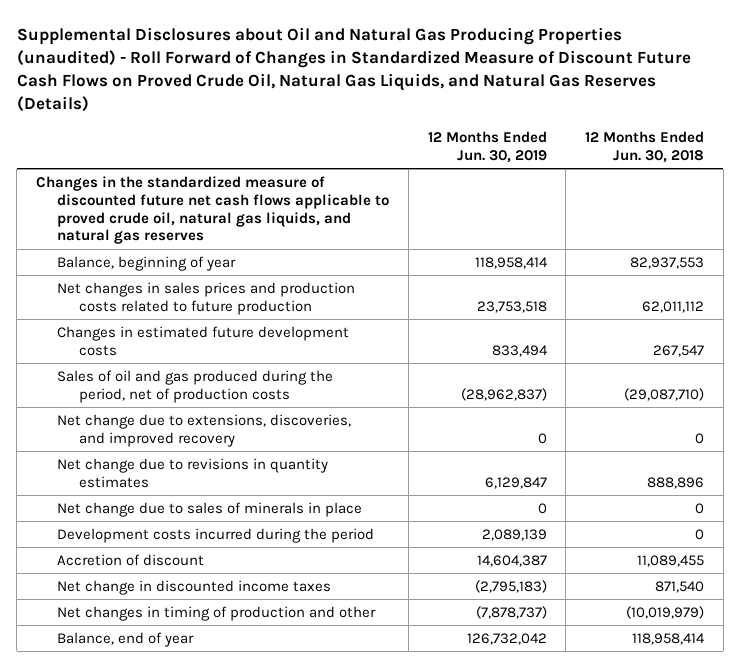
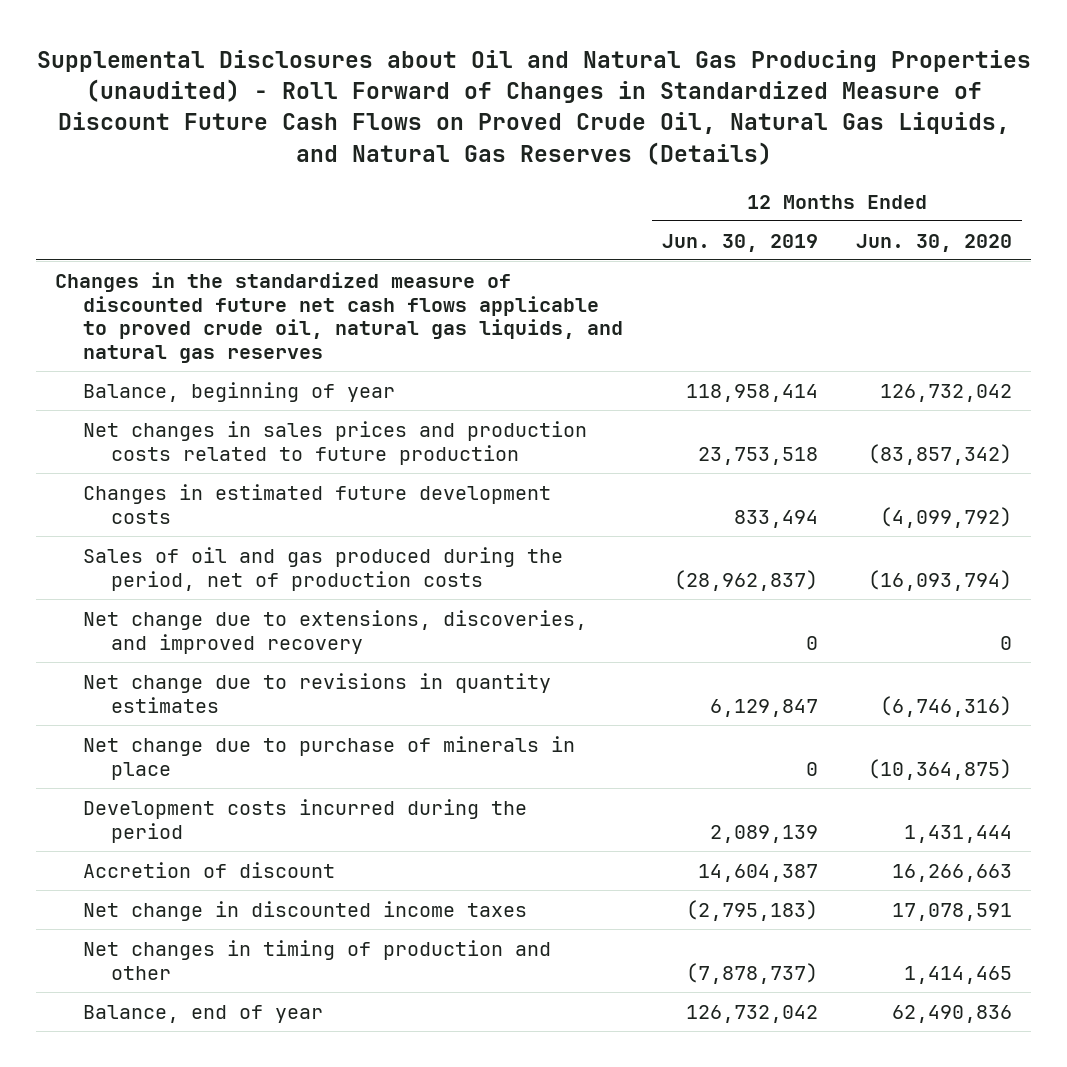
[585,130,705,163] 12 Months Ended Jun. 30, 2018 -> none
none -> [855,233,1012,252] Jun. 30, 2020
[57,501,363,517] Net change due to sales of minerals in place -> [83,735,576,780] Net change due to purchase of minerals in place

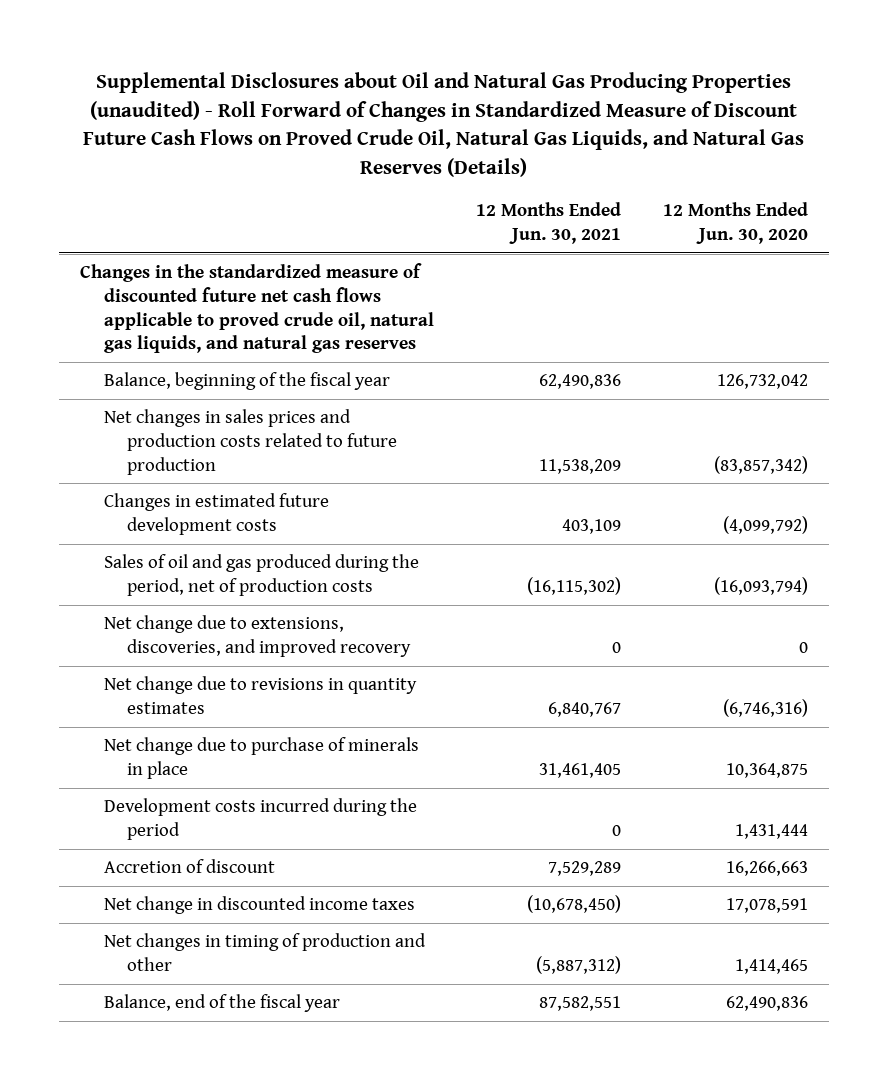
[661,233,818,252] Jun. 30, 2019 -> none
none -> [475,202,621,245] 12 Months Ended Jun. 30, 2021
[83,381,396,402] Balance, beginning of year -> [103,372,390,391] Balance, beginning of the fiscal year
[867,758,1012,780] (10,364,875) -> [725,762,808,778] 10,364,875
[83,1004,324,1023] Balance, end of year -> [103,994,340,1013] Balance, end of the fiscal year

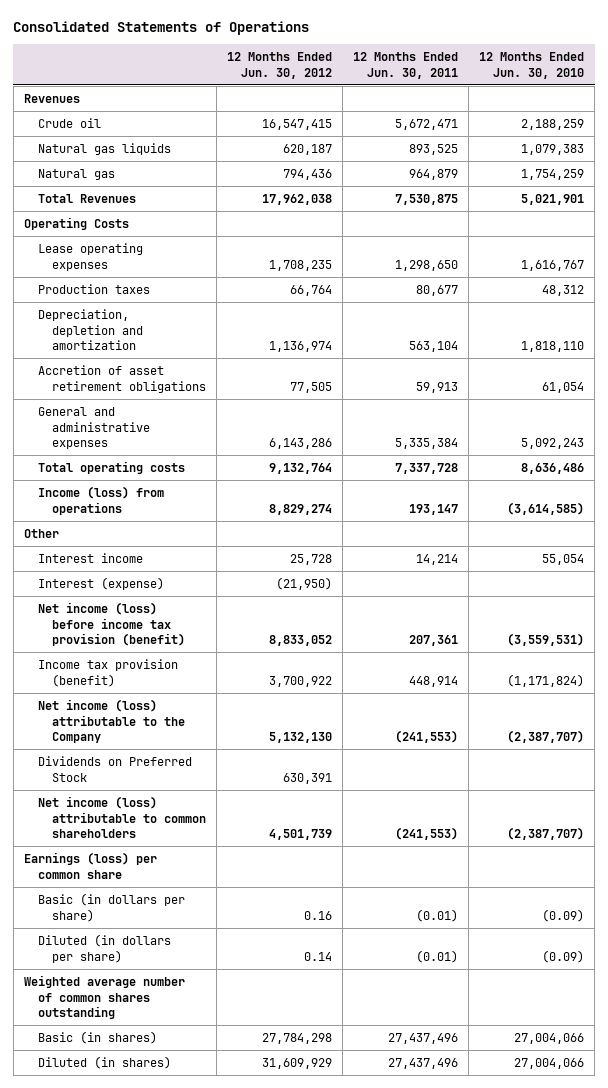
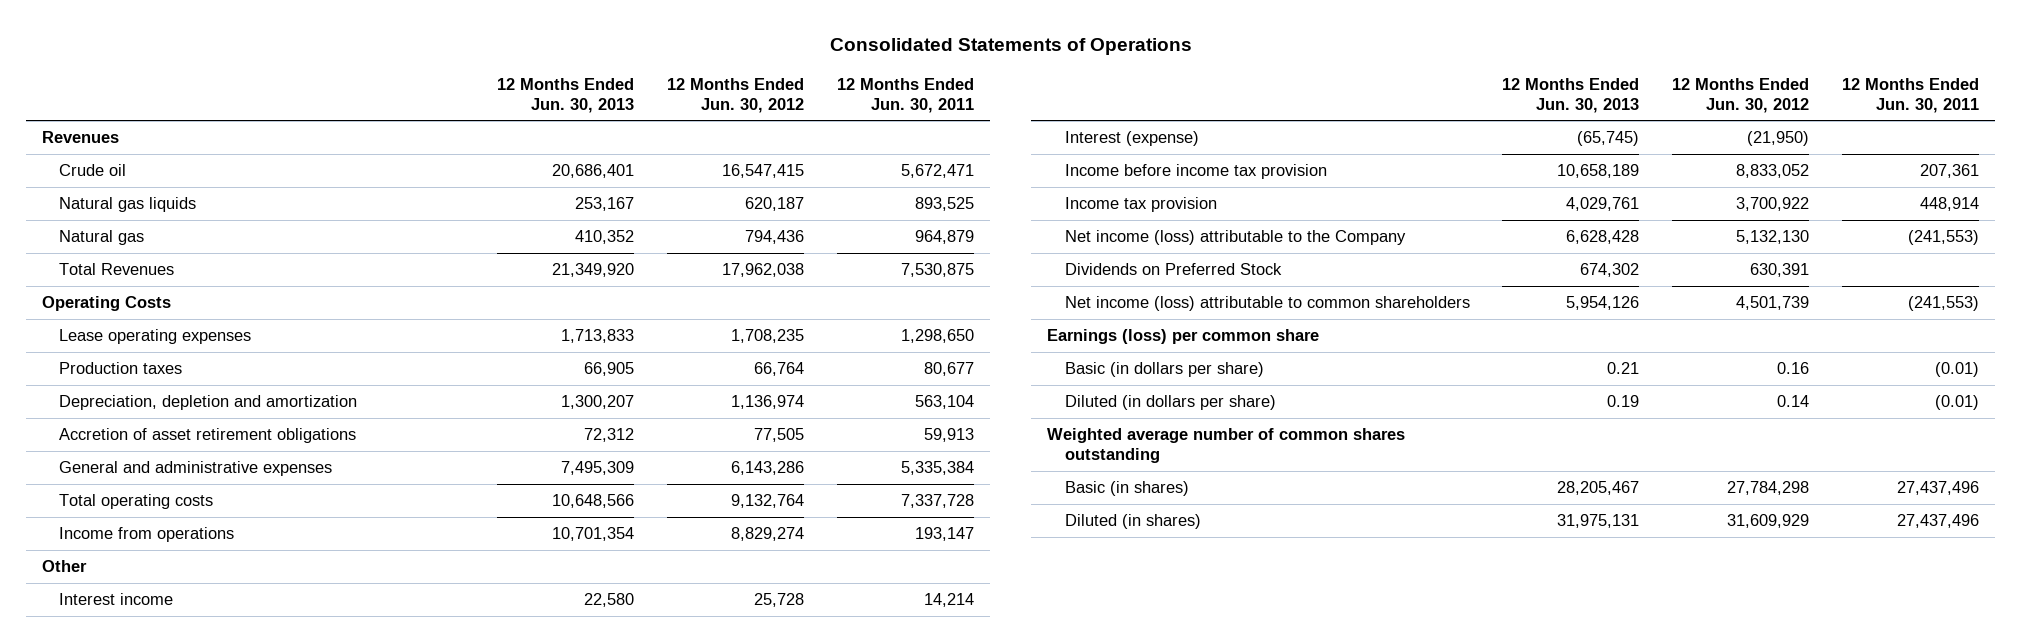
[479,52,585,79] 12 Months Ended Jun. 30, 2010 -> none
none -> [497,77,635,113] 12 Months Ended Jun. 30, 2013
[37,485,164,515] Income (loss) from operations -> [59,527,235,543] Income from operations
[37,601,185,647] Net income (loss) before income tax provision (benefit) -> [1064,164,1327,180] Income before income tax provision
[37,658,178,687] Income tax provision (benefit) -> [1064,197,1217,213] Income tax provision

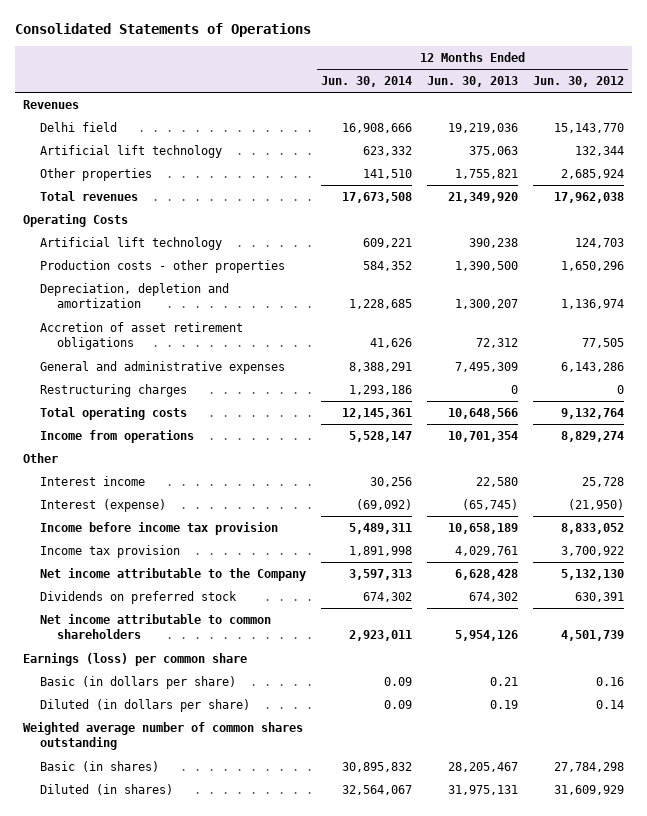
[836,77,974,113] 12 Months Ended Jun. 30, 2011 -> none
none -> [320,76,412,88] Jun. 30, 2014
[59,164,127,177] Crude oil -> none
[59,197,197,213] Natural gas liquids -> none
[59,230,145,246] Natural gas -> none
none -> [39,121,117,132] Delhi field
none -> [39,144,222,158] Artificial lift technology
none -> [39,167,152,181] Other properties
[59,263,175,276] Total Revenues -> [39,190,138,201] Total revenues
[59,329,252,345] Lease operating expenses -> none
[59,362,183,375] Production taxes -> none
none -> [39,236,222,250] Artificial lift technology
none -> [39,259,285,273] Production costs - other properties
none -> [39,383,187,397] Restructuring charges
[1064,230,1406,246] Net income (loss) attributable to the Company -> [39,567,306,581] Net income attributable to the Company
[1064,263,1282,276] Dividends on Preferred Stock -> [39,590,237,604] Dividends on preferred stock
[1064,296,1470,312] Net income (loss) attributable to common shareholders -> [39,613,271,640] Net income attributable to common shareholders

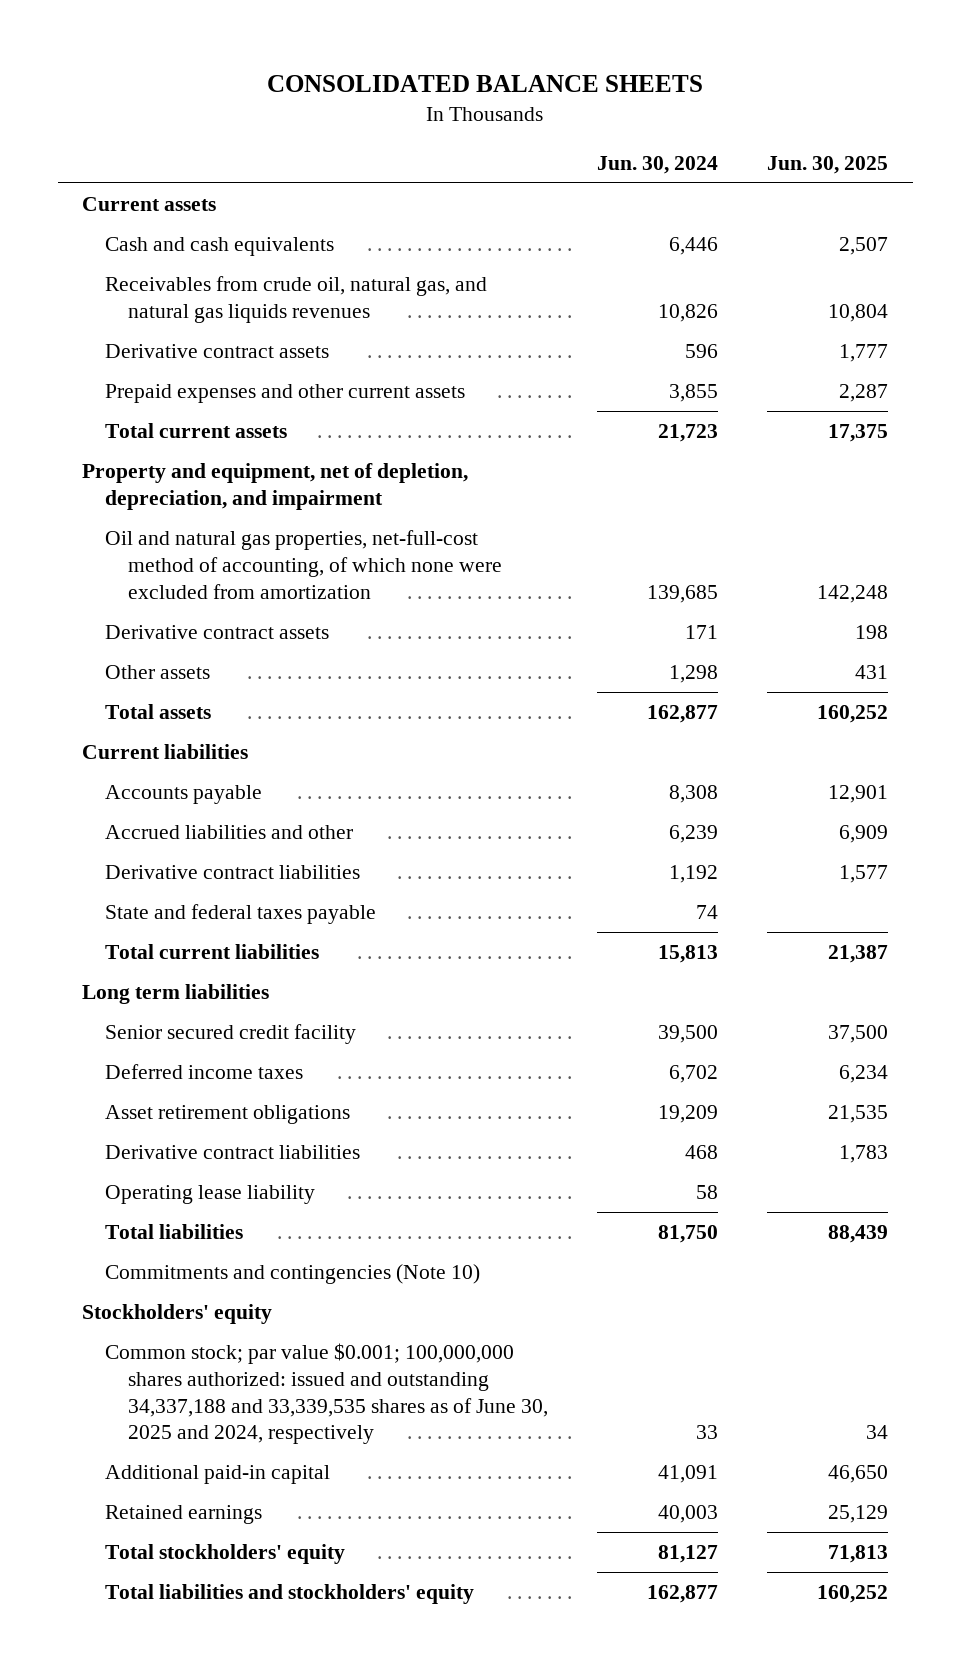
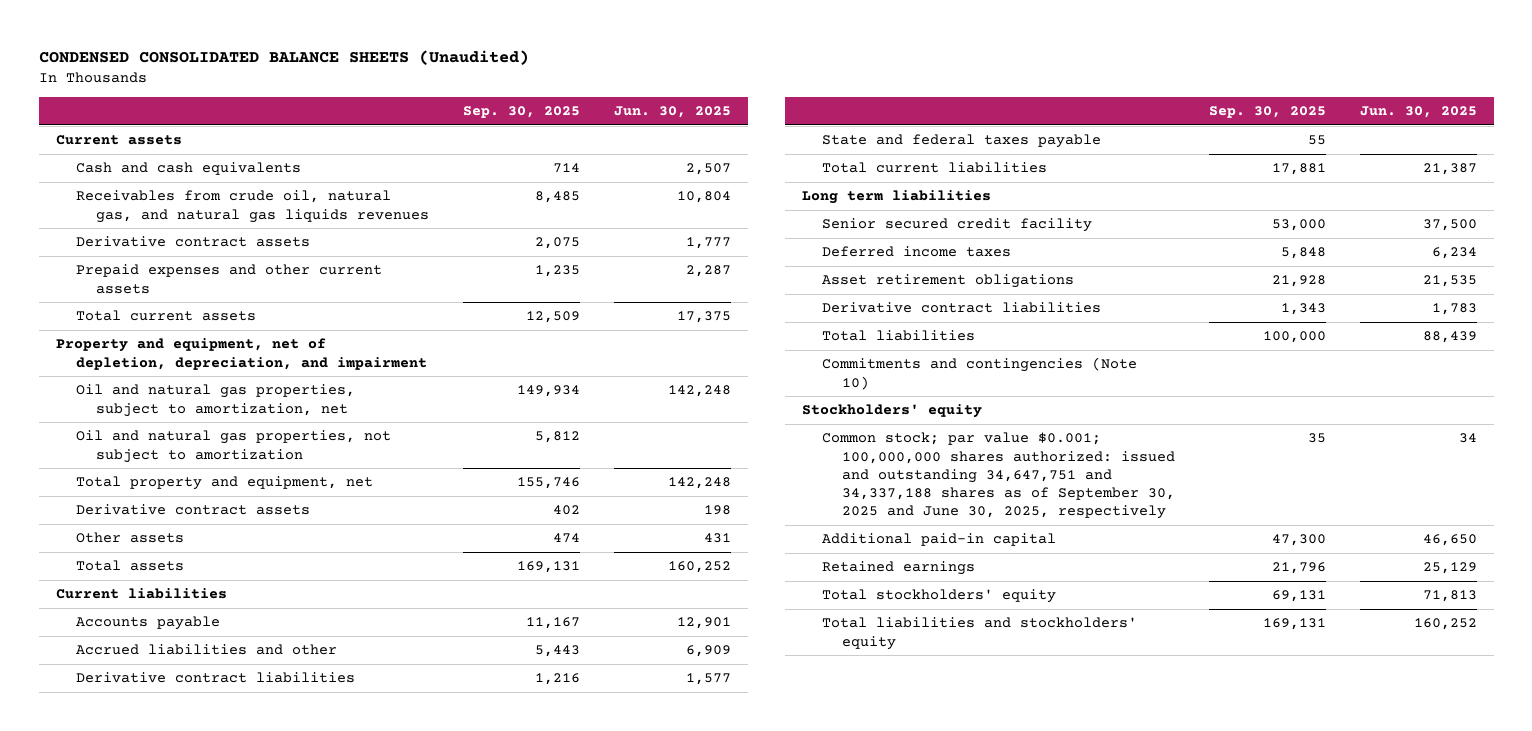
[267,74,704,92] CONSOLIDATED BALANCE SHEETS -> [38,49,529,65] CONDENSED CONSOLIDATED BALANCE SHEETS (Unaudited)
[596,155,718,174] Jun. 30, 2024 -> none
none -> [462,106,580,119] Sep. 30, 2025
[105,530,502,599] Oil and natural gas properties, net-full-cost method of accounting, of which none were excluded from amortization -> [75,384,355,417] Oil and natural gas properties, subject to amortization, net
none -> [75,430,391,463] Oil and natural gas properties, not subject to amortization
none -> [75,476,373,491] Total property and equipment, net
[105,1185,316,1205] Operating lease liability -> none
[105,1343,548,1445] Common stock; par value $0.001; 100,000,000 shares authorized: issued and outstanding 34,337,188 and 33,339,535 shares as of June 30, 2025 and 2024, respectively -> [822,432,1176,520] Common stock; par value $0.001; 100,000,000 shares authorized: issued and outstanding 34,647,751 and 34,337,188 shares as of September 30, 2025 and June 30, 2025, respectively

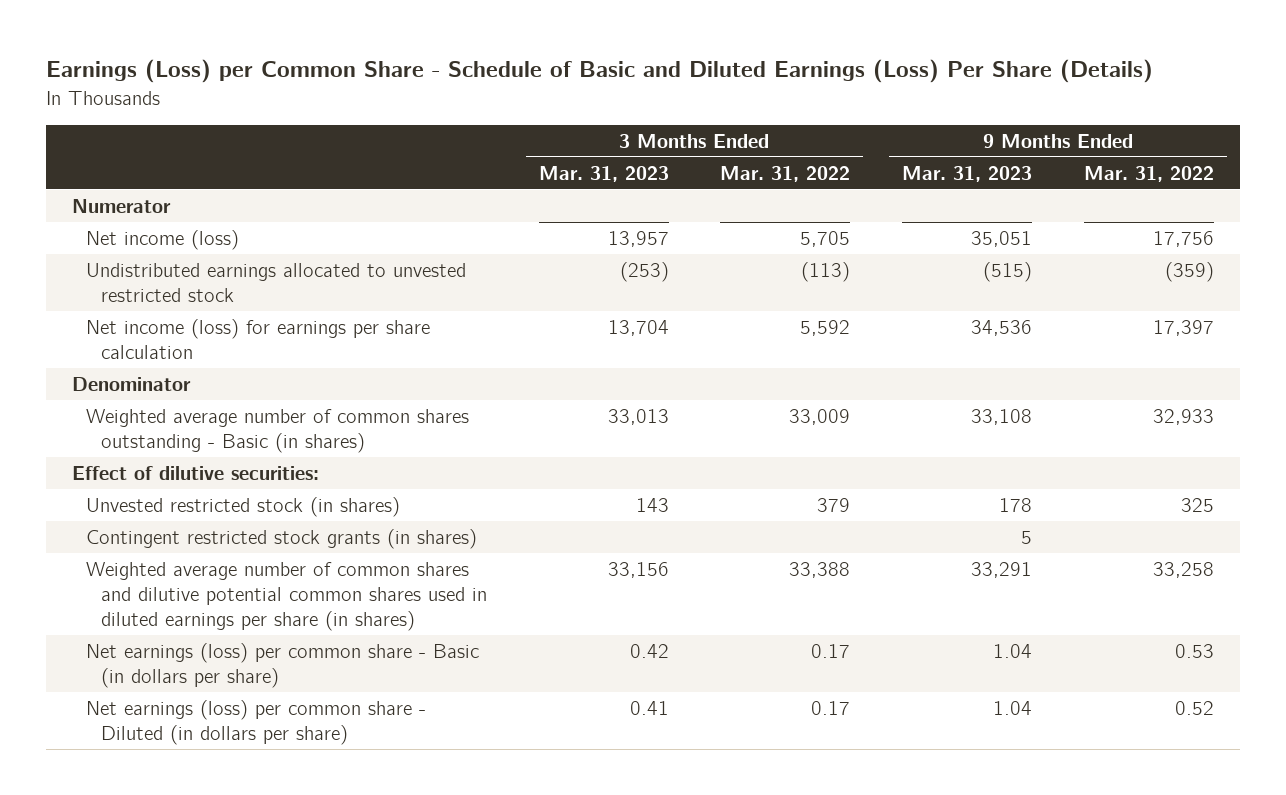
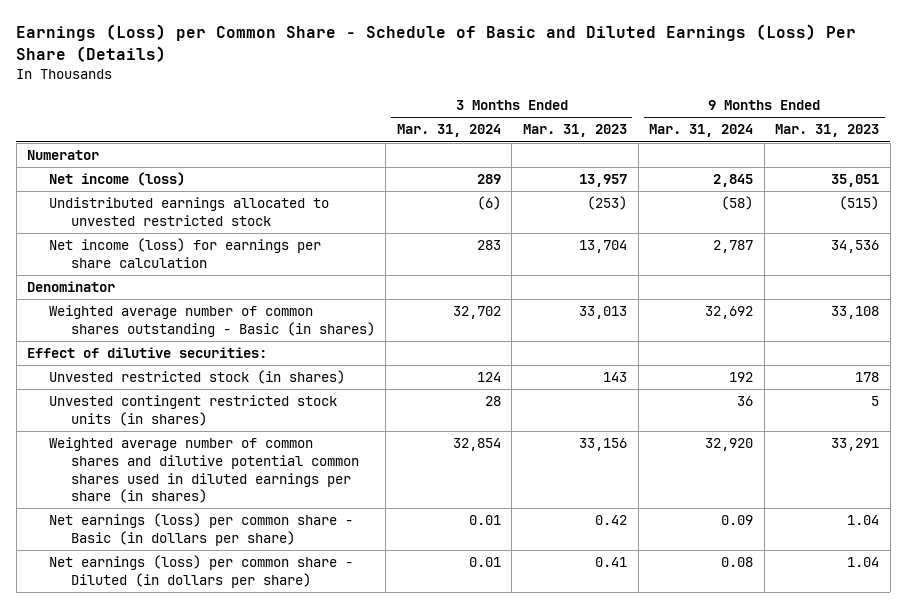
[720,165,851,182] Mar. 31, 2022 -> none
[1083,165,1214,182] Mar. 31, 2022 -> none
none -> [396,124,501,138] Mar. 31, 2024
none -> [649,124,754,138] Mar. 31, 2024
[86,528,478,549] Contingent restricted stock grants (in shares) -> [49,395,338,426] Unvested contingent restricted stock units (in shares)

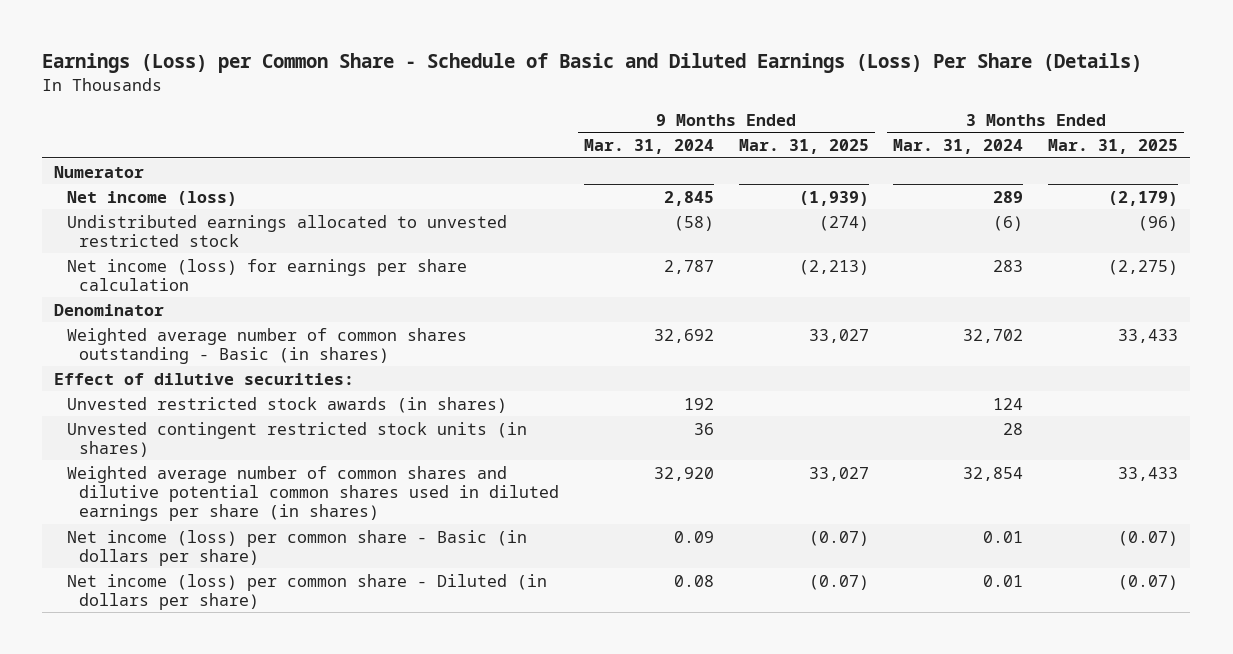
[522,124,627,138] Mar. 31, 2023 -> none
[775,124,880,138] Mar. 31, 2023 -> none
none -> [738,139,869,155] Mar. 31, 2025
none -> [1048,139,1179,155] Mar. 31, 2025
[49,370,346,385] Unvested restricted stock (in shares) -> [66,396,507,413] Unvested restricted stock awards (in shares)
[49,513,354,546] Net earnings (loss) per common share - Basic (in dollars per share) -> [66,529,527,566] Net income (loss) per common share - Basic (in dollars per share)
[49,555,354,588] Net earnings (loss) per common share - Diluted (in dollars per share) -> [66,573,547,610] Net income (loss) per common share - Diluted (in dollars per share)

